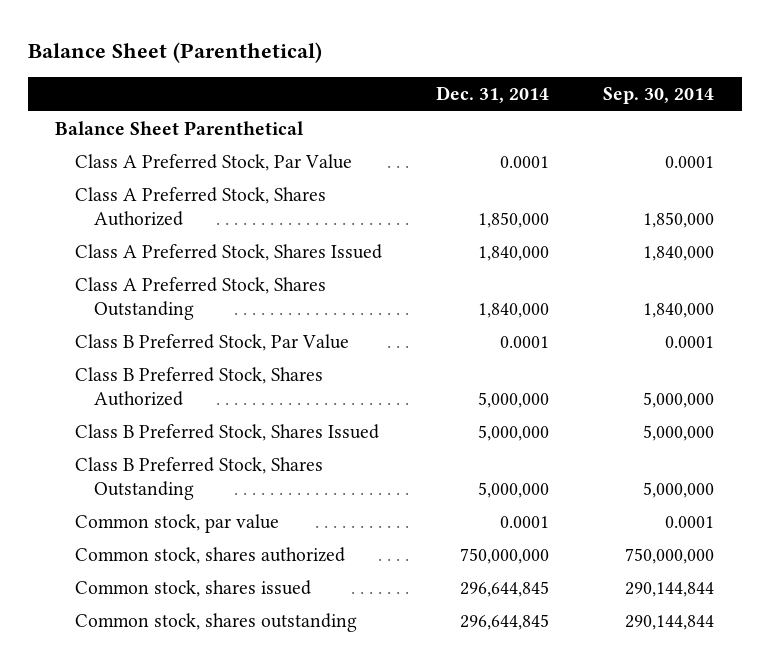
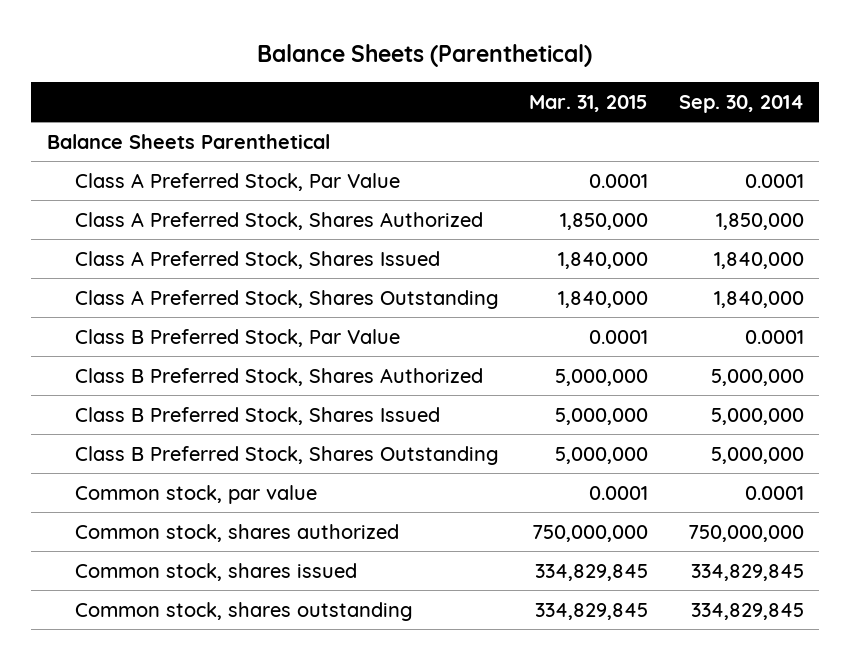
[28,42,323,64] Balance Sheet (Parenthetical) -> [257,44,593,68] Balance Sheets (Parenthetical)
[435,86,549,104] Dec. 31, 2014 -> none
none -> [529,94,649,112] Mar. 31, 2015
[55,120,305,135] Balance Sheet Parenthetical -> [46,133,330,149] Balance Sheets Parenthetical
[625,581,715,597] 290,144,844 -> [690,563,804,581] 334,829,845
[625,614,715,630] 290,144,844 -> [690,602,804,620] 334,829,845

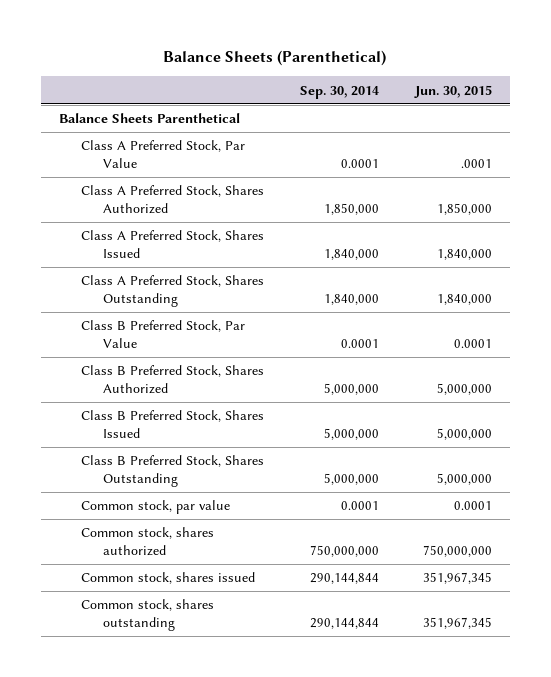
[529,94,649,112] Mar. 31, 2015 -> none
none -> [413,84,492,98] Jun. 30, 2015
[690,563,804,581] 334,829,845 -> [309,573,379,585] 290,144,844
[690,602,804,620] 334,829,845 -> [309,617,379,629] 290,144,844

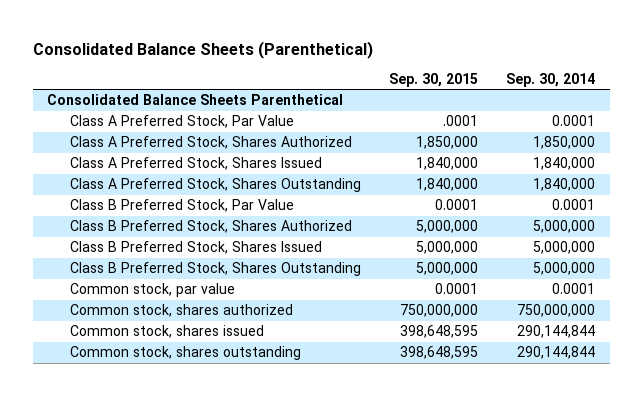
[163,50,387,67] Balance Sheets (Parenthetical) -> [33,40,374,59] Consolidated Balance Sheets (Parenthetical)
[413,84,492,98] Jun. 30, 2015 -> none
none -> [388,72,478,87] Sep. 30, 2015
[58,113,240,124] Balance Sheets Parenthetical -> [47,94,344,106] Consolidated Balance Sheets Parenthetical

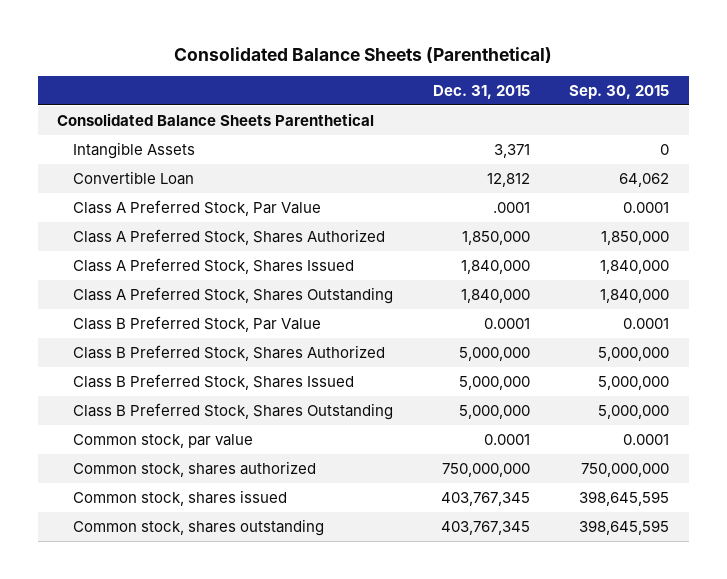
[506,72,596,87] Sep. 30, 2014 -> none
none -> [432,84,530,99] Dec. 31, 2015
none -> [73,141,196,159] Intangible Assets
none -> [73,170,195,185] Convertible Loan
[442,115,478,127] .0001 -> [623,201,670,213] 0.0001
[399,325,478,339] 398,648,595 -> [579,490,670,506] 398,645,595
[399,346,478,360] 398,648,595 -> [579,519,670,535] 398,645,595

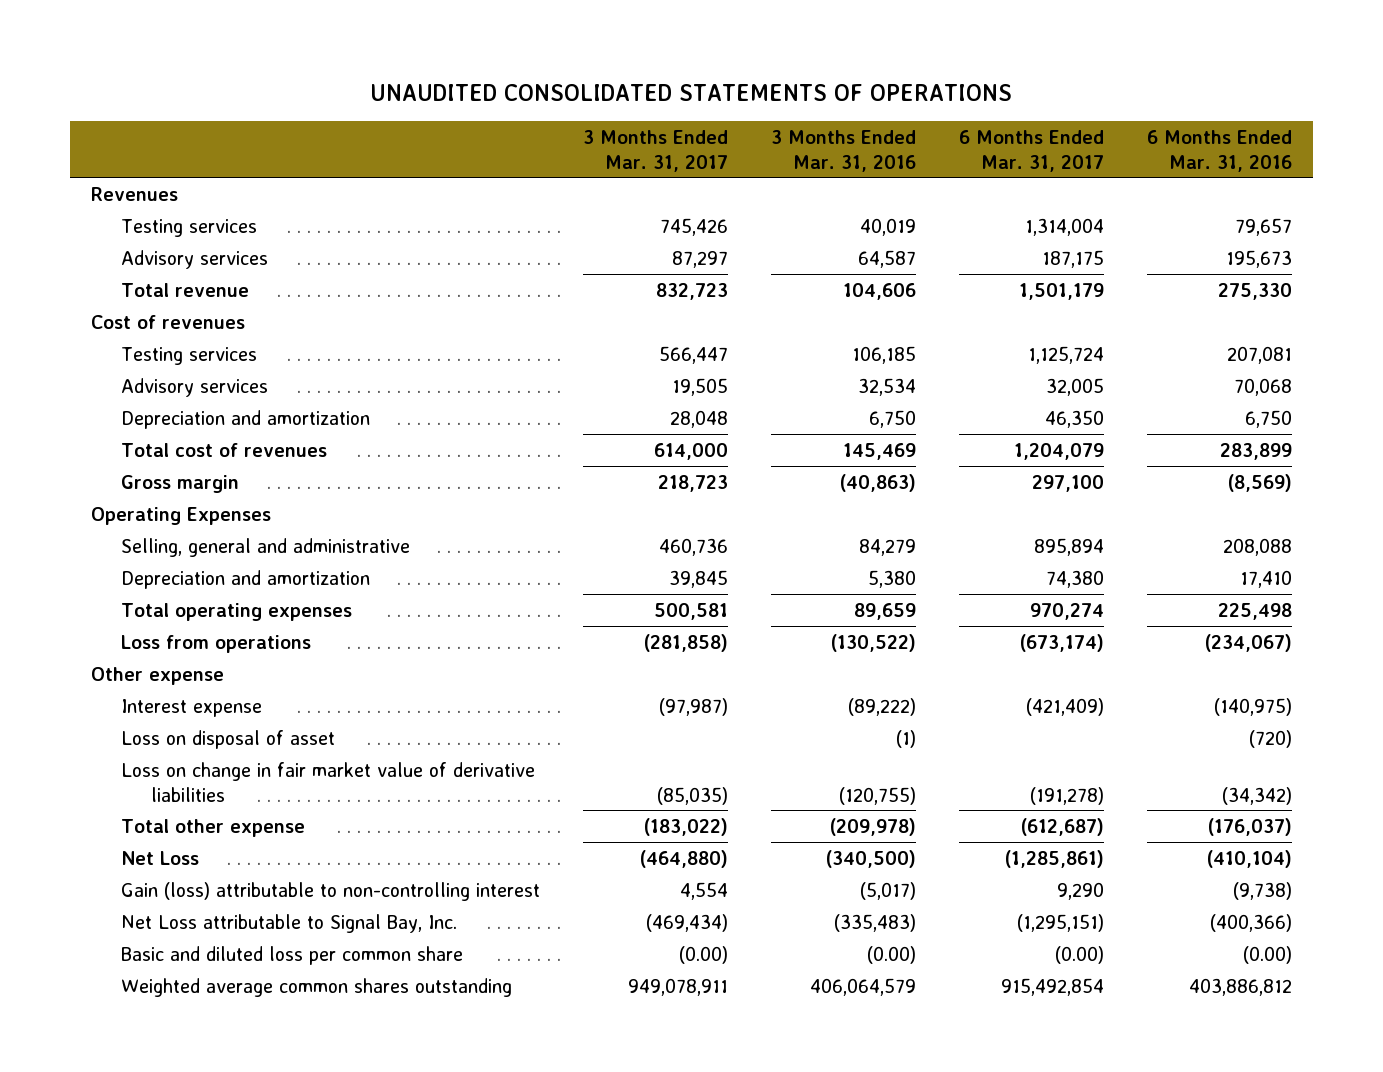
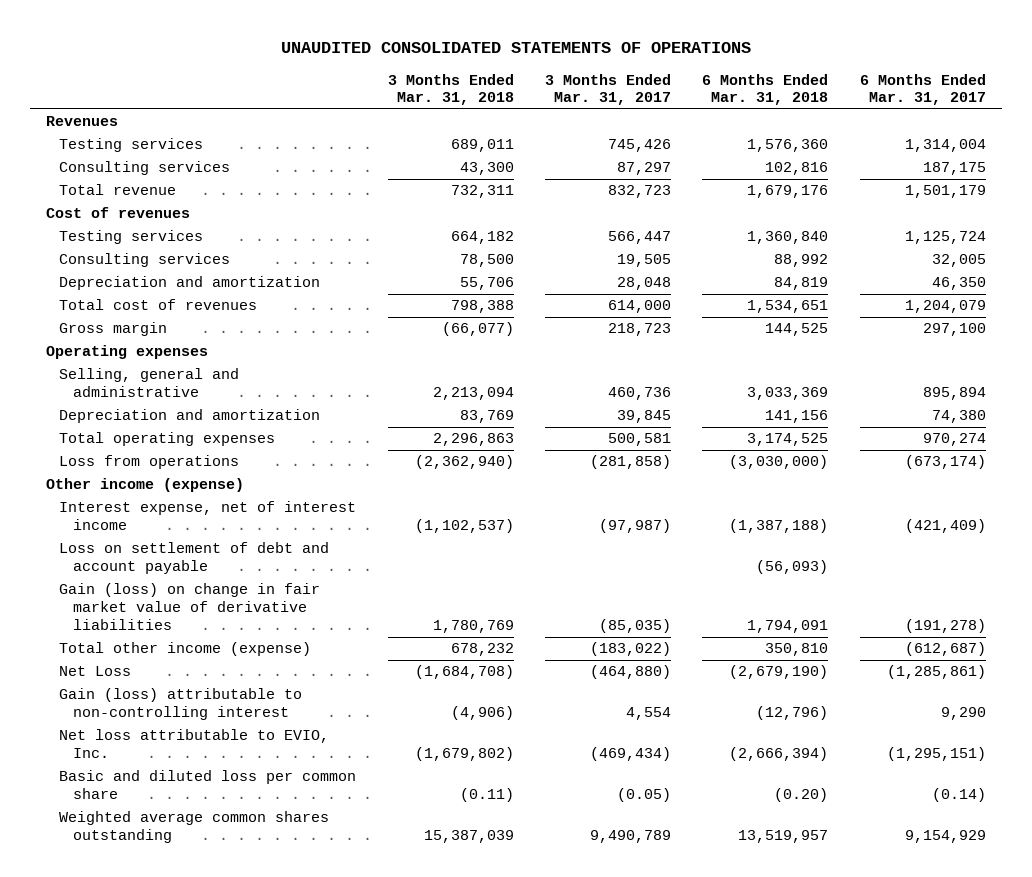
[770,129,916,172] 3 Months Ended Mar. 31, 2016 -> none
[1146,129,1292,172] 6 Months Ended Mar. 31, 2016 -> none
none -> [387,73,514,106] 3 Months Ended Mar. 31, 2018
none -> [702,73,829,106] 6 Months Ended Mar. 31, 2018
[120,249,268,269] Advisory services -> [59,161,231,176] Consulting services
[120,377,268,397] Advisory services -> [59,253,231,268] Consulting services
[91,506,272,525] Operating Expenses -> [46,345,209,360] Operating expenses
[120,729,335,749] Loss on disposal of asset -> none
[91,666,225,685] Other expense -> [46,478,245,493] Other income (expense)
[120,698,262,717] Interest expense -> [59,501,357,531] Interest expense, net of interest income
none -> [59,542,330,575] Loss on settlement of debt and account payable
[120,761,535,802] Loss on change in fair market value of derivative liabilities -> [59,583,321,631] Gain (loss) on change in fair market value of derivative liabilities
[120,818,305,837] Total other expense -> [59,642,312,657] Total other income (expense)
[120,913,457,933] Net Loss attributable to Signal Bay, Inc. -> [59,729,330,759] Net loss attributable to EVIO, Inc.
[678,945,728,964] (0.00) -> [617,788,672,803] (0.05)
[1054,945,1104,964] (0.00) -> [931,788,986,803] (0.14)
[627,977,728,996] 949,078,911 -> [590,830,672,844] 9,490,789
[1000,977,1104,996] 915,492,854 -> [904,830,986,844] 9,154,929

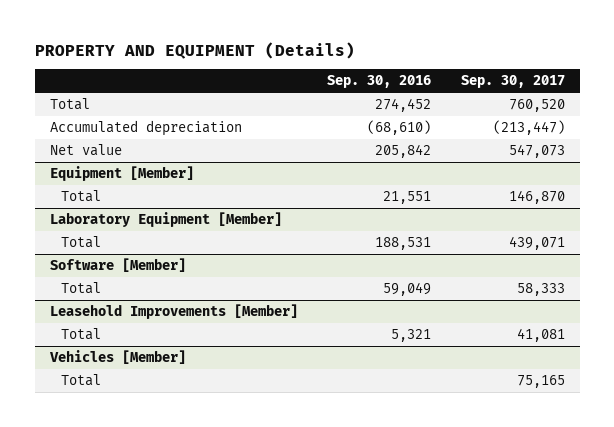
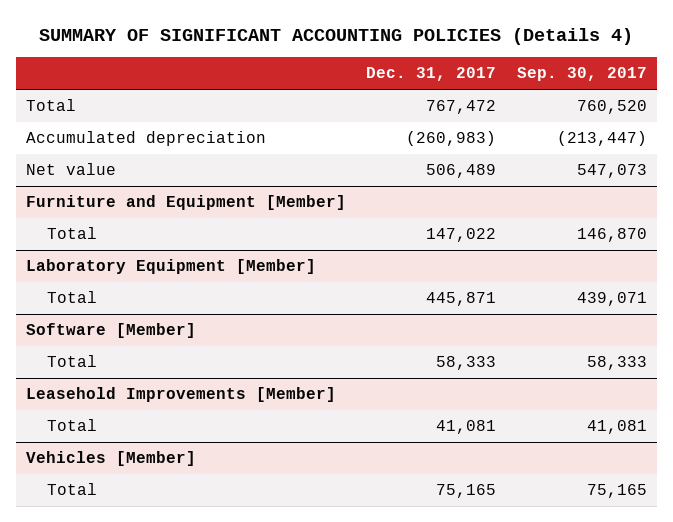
[34,41,355,59] PROPERTY AND EQUIPMENT (Details) -> [39,27,634,45] SUMMARY OF SIGNIFICANT ACCOUNTING POLICIES (Details 4)
[327,75,432,89] Sep. 30, 2016 -> none
none -> [366,67,497,82] Dec. 31, 2017
[49,166,194,182] Equipment [Member] -> [25,195,346,211] Furniture and Equipment [Member]

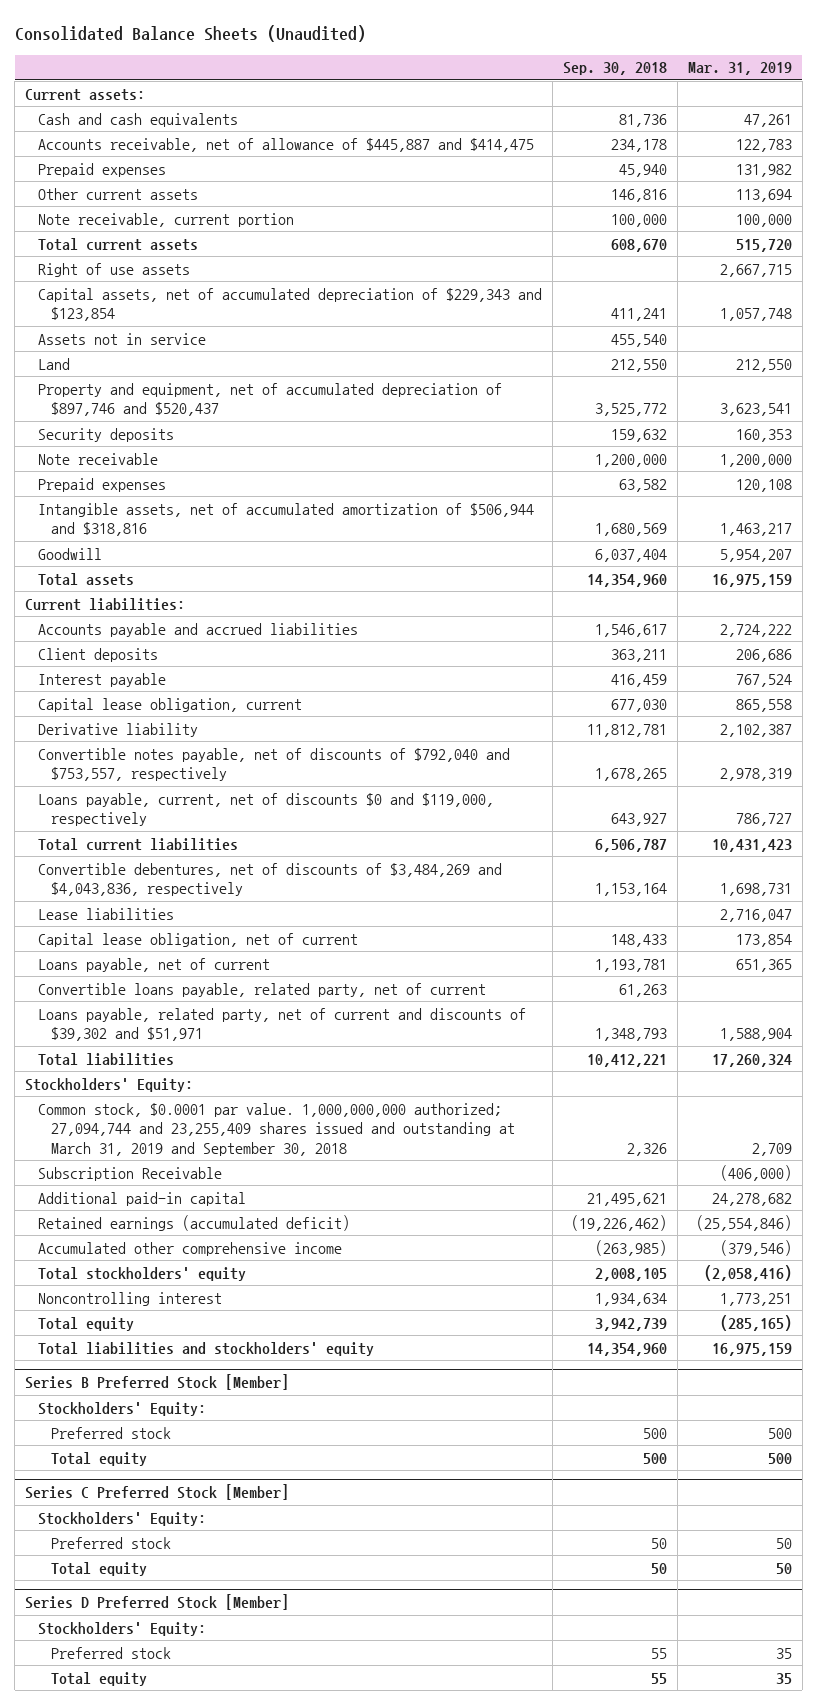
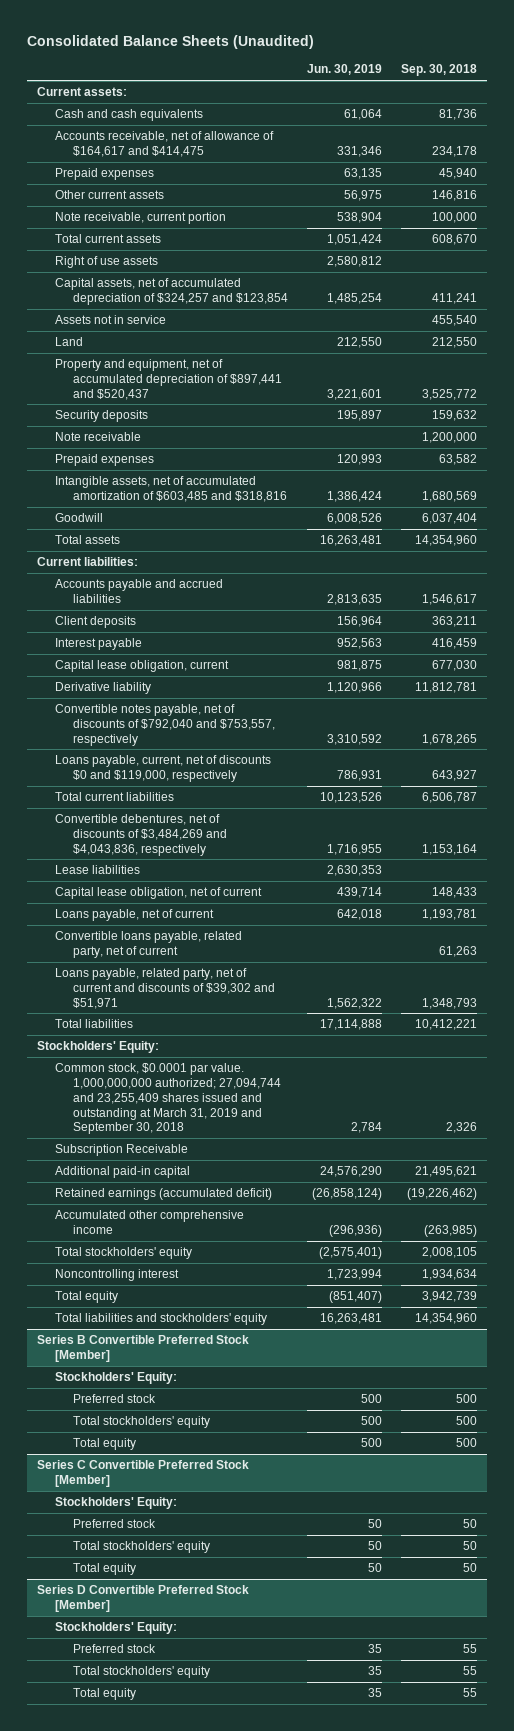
[687,62,792,76] Mar. 31, 2019 -> none
none -> [307,64,383,76] Jun. 30, 2019
[38,137,535,152] Accounts receivable, net of allowance of $445,887 and $414,475 -> [54,131,274,157] Accounts receivable, net of allowance of $164,617 and $414,475
[38,287,543,322] Capital assets, net of accumulated depreciation of $229,343 and $123,854 -> [54,278,288,305] Capital assets, net of accumulated depreciation of $324,257 and $123,854
[38,382,503,417] Property and equipment, net of accumulated depreciation of $897,746 and $520,437 -> [54,359,282,400] Property and equipment, net of accumulated depreciation of $897,441 and $520,437
[38,502,535,537] Intangible assets, net of accumulated amortization of $506,944 and $318,816 -> [54,476,287,502] Intangible assets, net of accumulated amortization of $603,485 and $318,816
[24,1374,289,1391] Series B Preferred Stock [Member] -> [36,1335,249,1362] Series B Convertible Preferred Stock [Member]
none -> [72,1416,210,1429] Total stockholders' equity
[24,1484,289,1501] Series C Preferred Stock [Member] -> [36,1460,249,1487] Series C Convertible Preferred Stock [Member]
none -> [72,1541,210,1554] Total stockholders' equity
[24,1594,289,1611] Series D Preferred Stock [Member] -> [36,1585,249,1612] Series D Convertible Preferred Stock [Member]
none -> [72,1666,210,1679] Total stockholders' equity

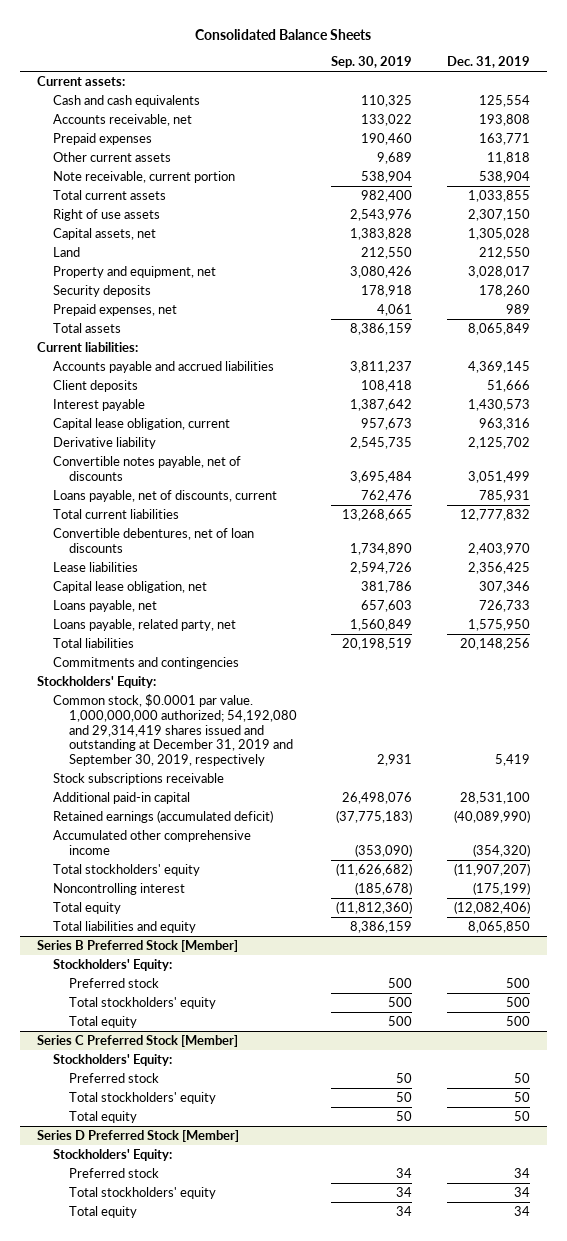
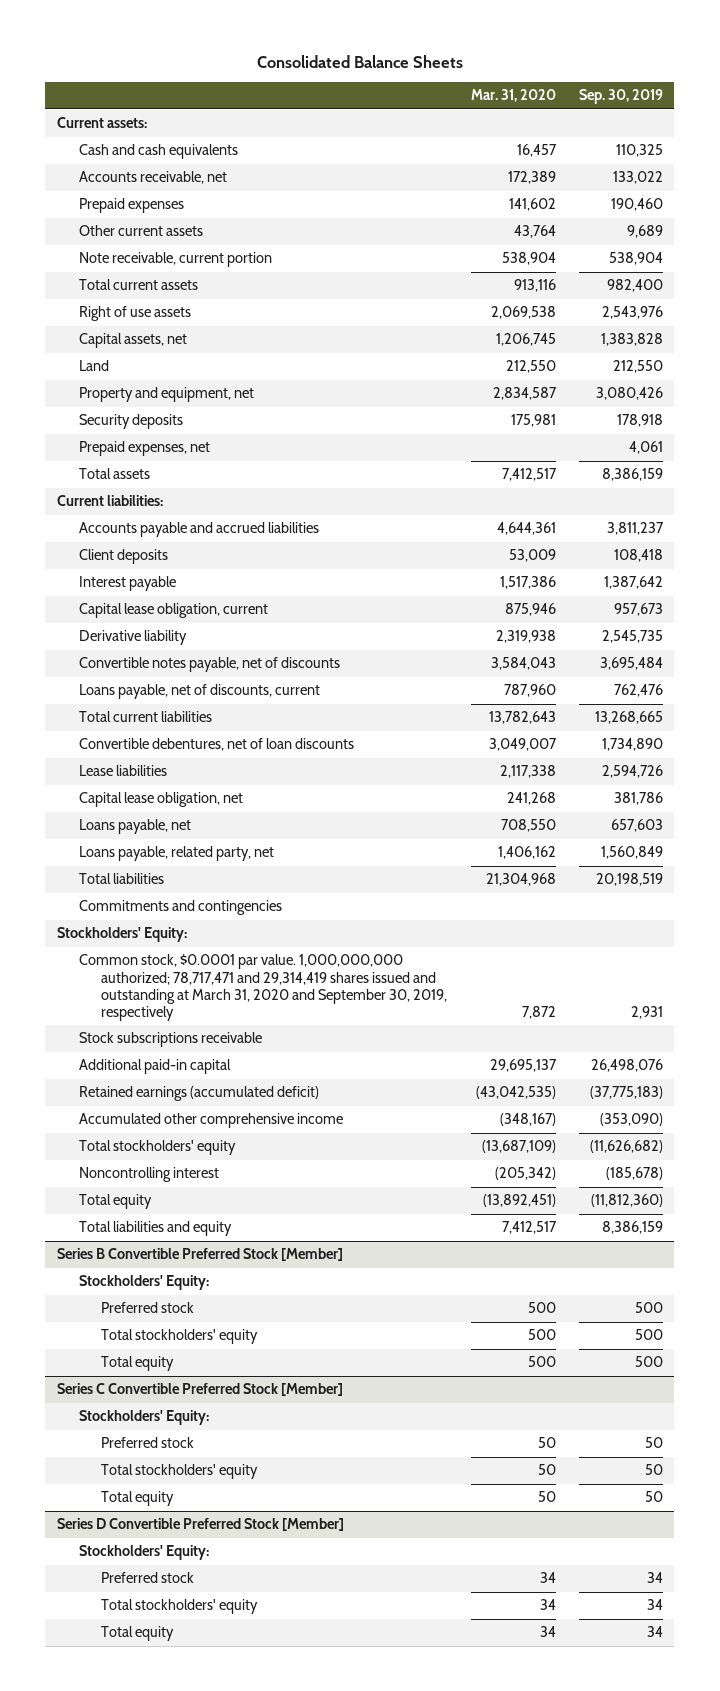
[446,56,530,69] Dec. 31, 2019 -> none
none -> [470,89,556,103] Mar. 31, 2020
[53,694,298,767] Common stock, $0.0001 par value. 1,000,000,000 authorized; 54,192,080 and 29,314,419 shares issued and outstanding at December 31, 2019 and September 30, 2019, respectively -> [79,954,448,1021] Common stock, $0.0001 par value. 1,000,000,000 authorized; 78,717,471 and 29,314,419 shares issued and outstanding at March 31, 2020 and September 30, 2019, respectively
[37,940,239,953] Series B Preferred Stock [Member] -> [56,1248,343,1262] Series B Convertible Preferred Stock [Member]
[37,1035,239,1048] Series C Preferred Stock [Member] -> [56,1383,343,1397] Series C Convertible Preferred Stock [Member]
[37,1130,240,1143] Series D Preferred Stock [Member] -> [56,1518,344,1532] Series D Convertible Preferred Stock [Member]

